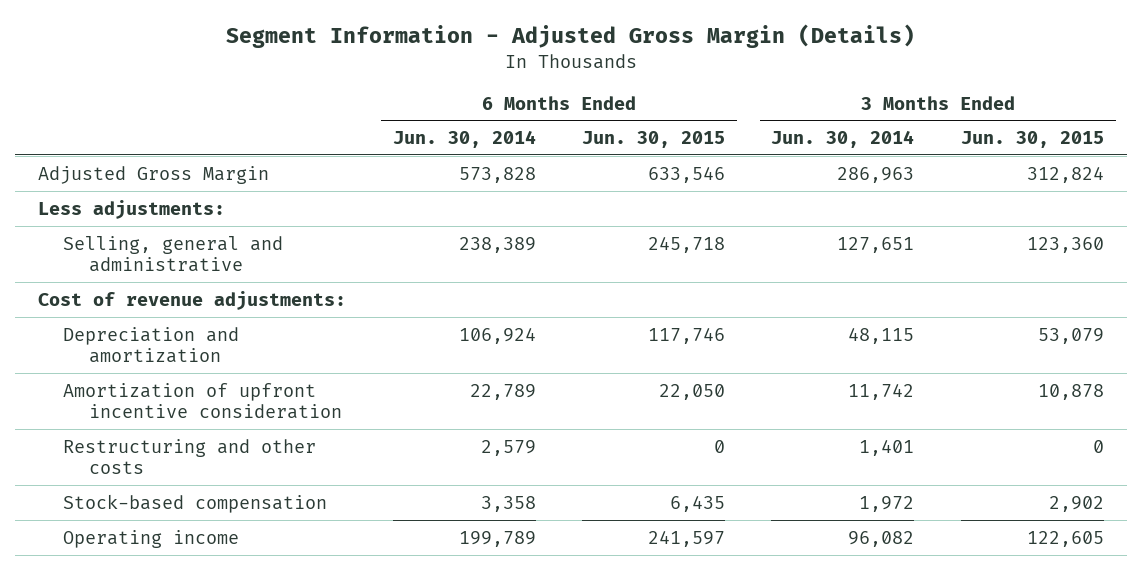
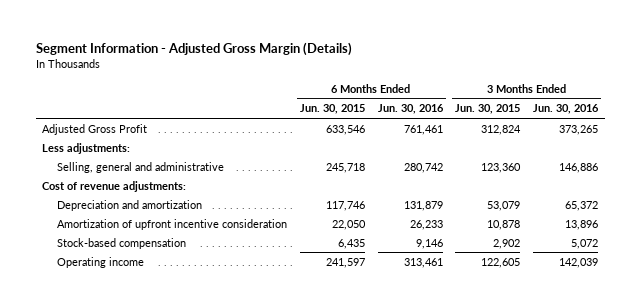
[392,130,536,149] Jun. 30, 2014 -> none
[771,130,915,149] Jun. 30, 2014 -> none
none -> [377,104,444,115] Jun. 30, 2016
none -> [533,104,600,115] Jun. 30, 2016
[38,165,270,184] Adjusted Gross Margin -> [42,123,148,135] Adjusted Gross Profit
[63,438,317,475] Restructuring and other costs -> none

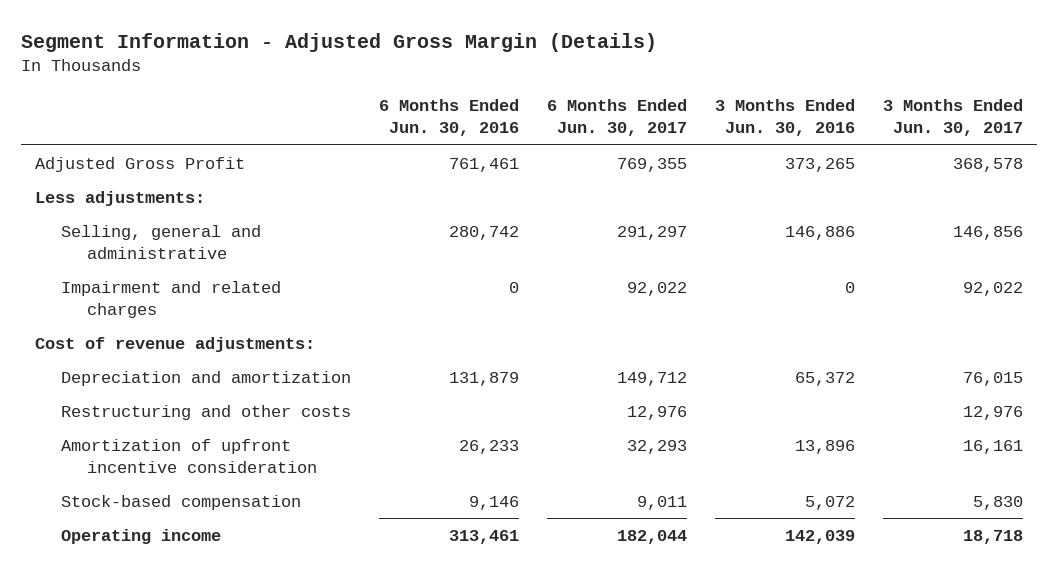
[299,104,365,115] Jun. 30, 2015 -> none
[455,104,521,115] Jun. 30, 2015 -> none
none -> [546,99,687,136] 6 Months Ended Jun. 30, 2017
none -> [882,99,1023,136] 3 Months Ended Jun. 30, 2017
none -> [61,280,282,318] Impairment and related charges
none -> [61,404,352,420] Restructuring and other costs

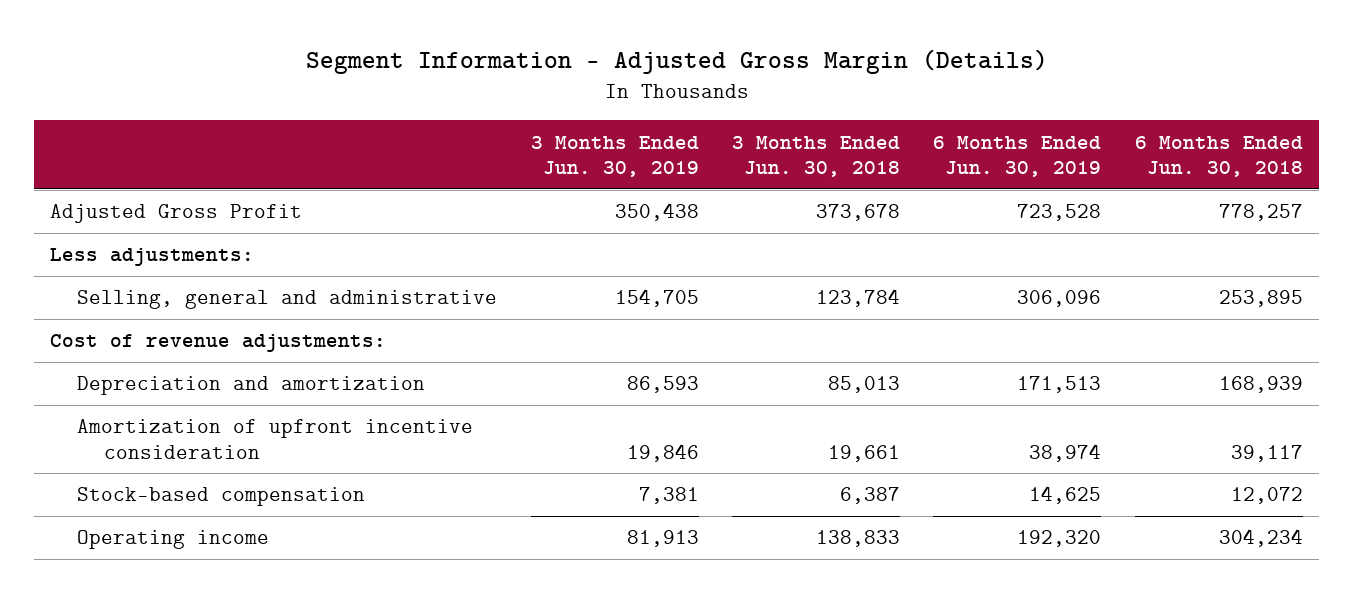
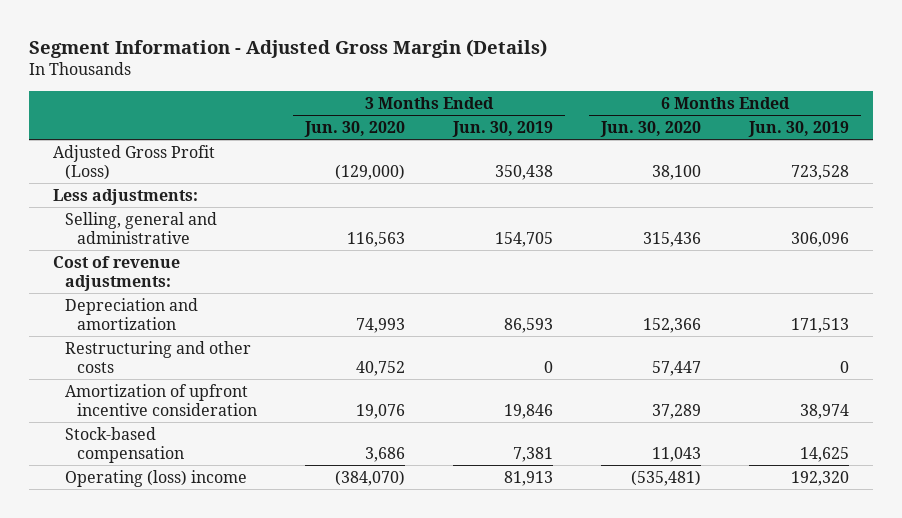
[731,135,900,178] 3 Months Ended Jun. 30, 2018 -> none
[1134,135,1303,178] 6 Months Ended Jun. 30, 2018 -> none
none -> [304,121,406,138] Jun. 30, 2020
none -> [600,121,702,138] Jun. 30, 2020
[50,204,303,224] Adjusted Gross Profit -> [52,144,215,181] Adjusted Gross Profit (Loss)
none -> [65,340,252,374] Restructuring and other costs
[77,530,270,550] Operating income -> [65,469,248,487] Operating (loss) income

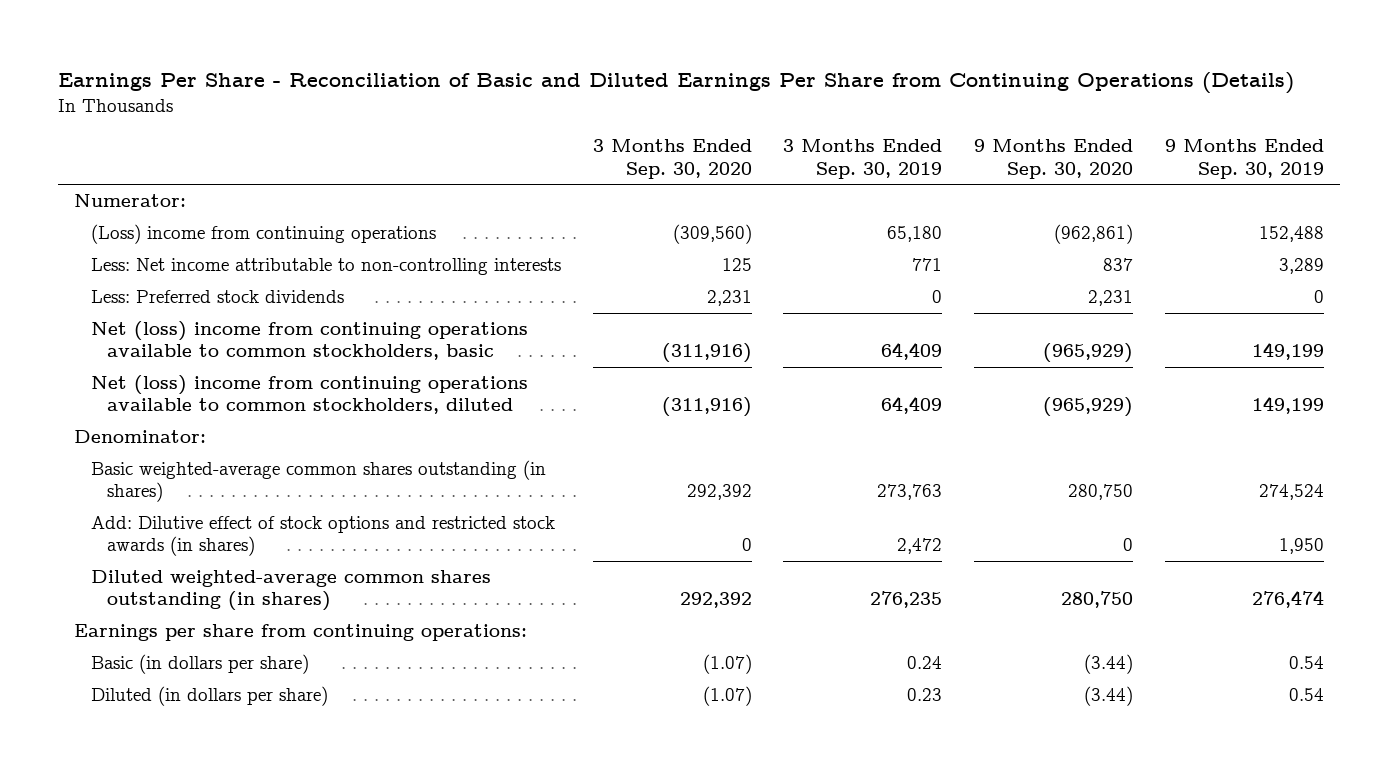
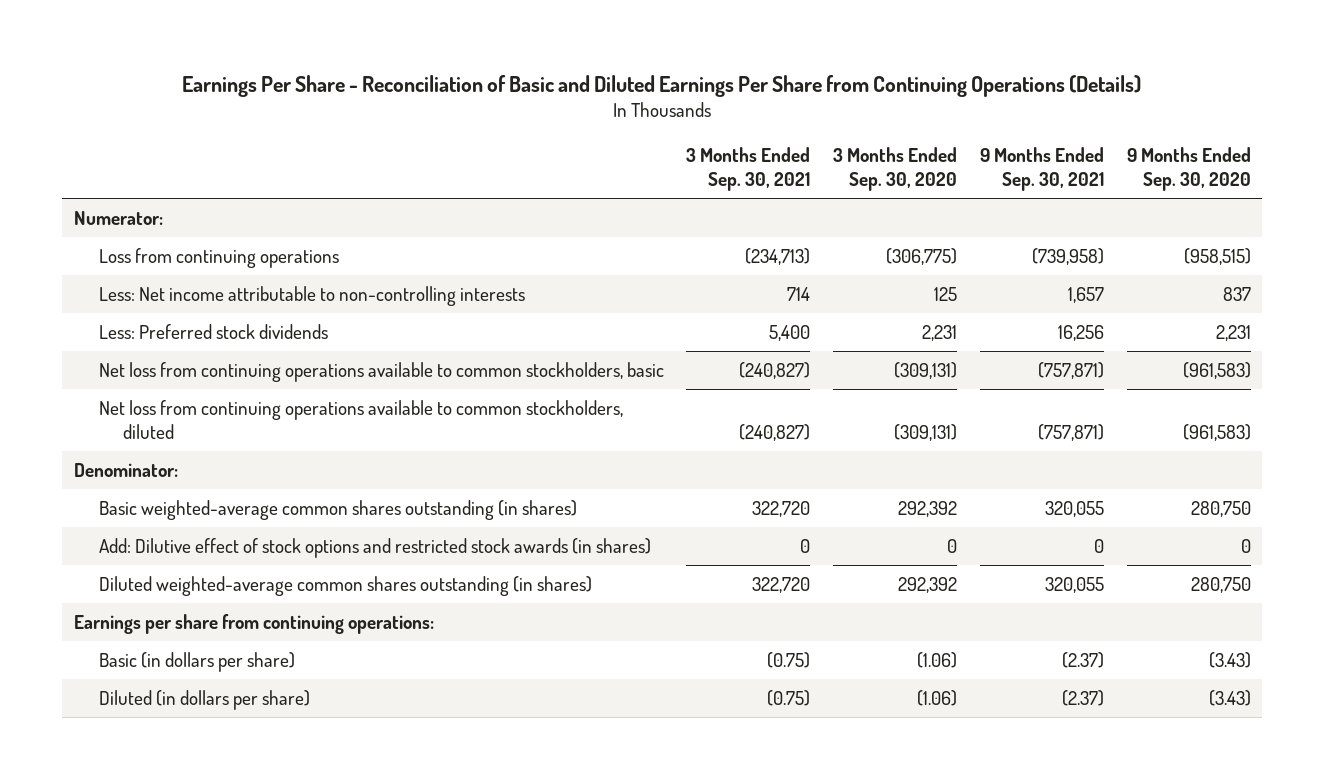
[783,139,943,179] 3 Months Ended Sep. 30, 2019 -> none
[1164,139,1324,179] 9 Months Ended Sep. 30, 2019 -> none
none -> [686,147,811,191] 3 Months Ended Sep. 30, 2021
none -> [980,147,1105,191] 9 Months Ended Sep. 30, 2021
[90,224,436,245] (Loss) income from continuing operations -> [98,248,339,269] Loss from continuing operations
[672,224,752,245] (309,560) -> [886,248,958,266] (306,775)
[1054,224,1134,245] (962,861) -> [1183,248,1251,266] (958,515)
[90,321,528,361] Net (loss) income from continuing operations available to common stockholders, basic -> [98,362,664,383] Net loss from continuing operations available to common stockholders, basic
[661,343,752,364] (311,916) -> [894,362,958,380] (309,131)
[1043,343,1134,364] (965,929) -> [1182,362,1251,380] (961,583)
[90,375,528,415] Net (loss) income from continuing operations available to common stockholders, diluted -> [98,400,623,439] Net loss from continuing operations available to common stockholders, diluted
[661,397,752,418] (311,916) -> [894,423,958,441] (309,131)
[1043,397,1134,418] (965,929) -> [1182,423,1251,441] (961,583)
[702,654,752,675] (1.07) -> [917,652,958,669] (1.06)
[1084,654,1134,675] (3.44) -> [1208,652,1251,669] (3.43)
[702,686,752,707] (1.07) -> [917,690,958,707] (1.06)
[1084,686,1134,707] (3.44) -> [1208,690,1251,707] (3.43)

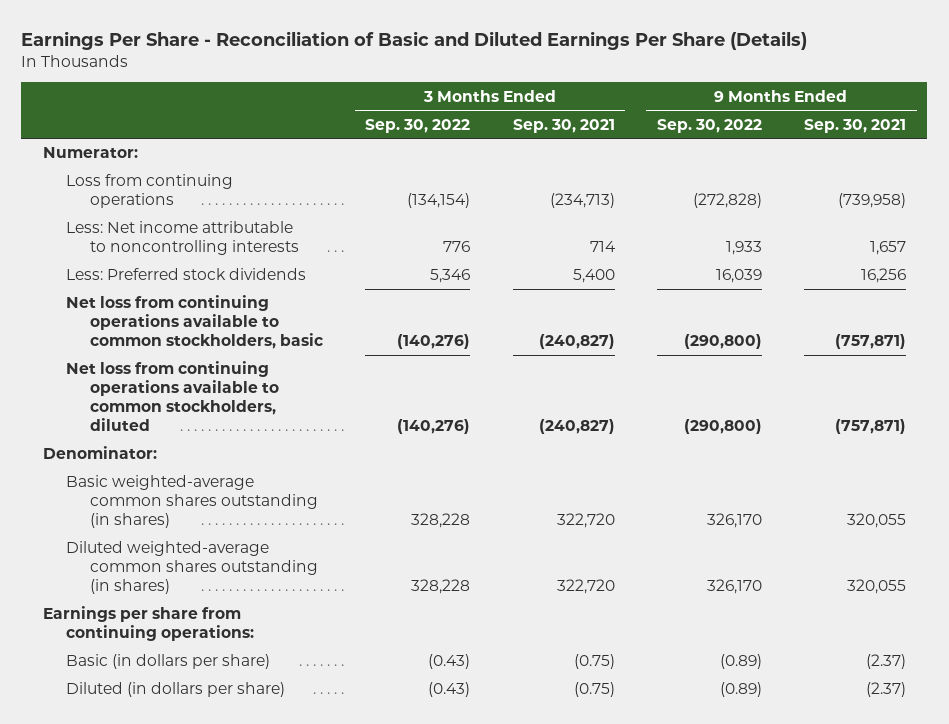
[182,74,1142,97] Earnings Per Share - Reconciliation of Basic and Diluted Earnings Per Share from Continuing Operations (Details) -> [21,30,808,50] Earnings Per Share - Reconciliation of Basic and Diluted Earnings Per Share (Details)
[833,147,958,191] 3 Months Ended Sep. 30, 2020 -> none
[1126,147,1251,191] 9 Months Ended Sep. 30, 2020 -> none
none -> [365,118,471,133] Sep. 30, 2022
none -> [656,118,762,133] Sep. 30, 2022
[98,286,525,307] Less: Net income attributable to non-controlling interests -> [66,221,299,256] Less: Net income attributable to noncontrolling interests
[98,538,651,559] Add: Dilutive effect of stock options and restricted stock awards (in shares) -> none

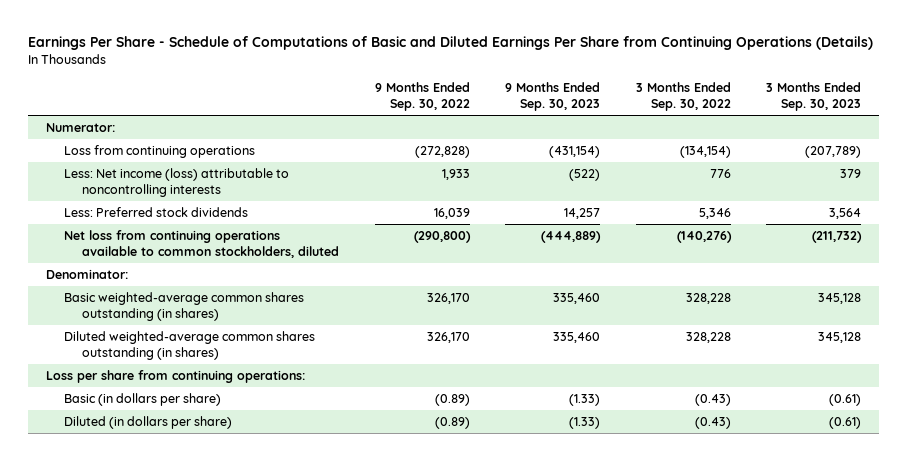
[21,30,808,50] Earnings Per Share - Reconciliation of Basic and Diluted Earnings Per Share (Details) -> [28,36,874,51] Earnings Per Share - Schedule of Computations of Basic and Diluted Earnings Per Share from Continuing Operations (Details)
[512,118,615,133] Sep. 30, 2021 -> none
[804,118,907,133] Sep. 30, 2021 -> none
none -> [505,82,601,112] 9 Months Ended Sep. 30, 2023
none -> [766,82,862,112] 3 Months Ended Sep. 30, 2023
[66,221,299,256] Less: Net income attributable to noncontrolling interests -> [63,167,289,197] Less: Net income (loss) attributable to noncontrolling interests
[66,295,323,350] Net loss from continuing operations available to common stockholders, basic -> none
[42,606,255,642] Earnings per share from continuing operations: -> [45,369,305,383] Loss per share from continuing operations:

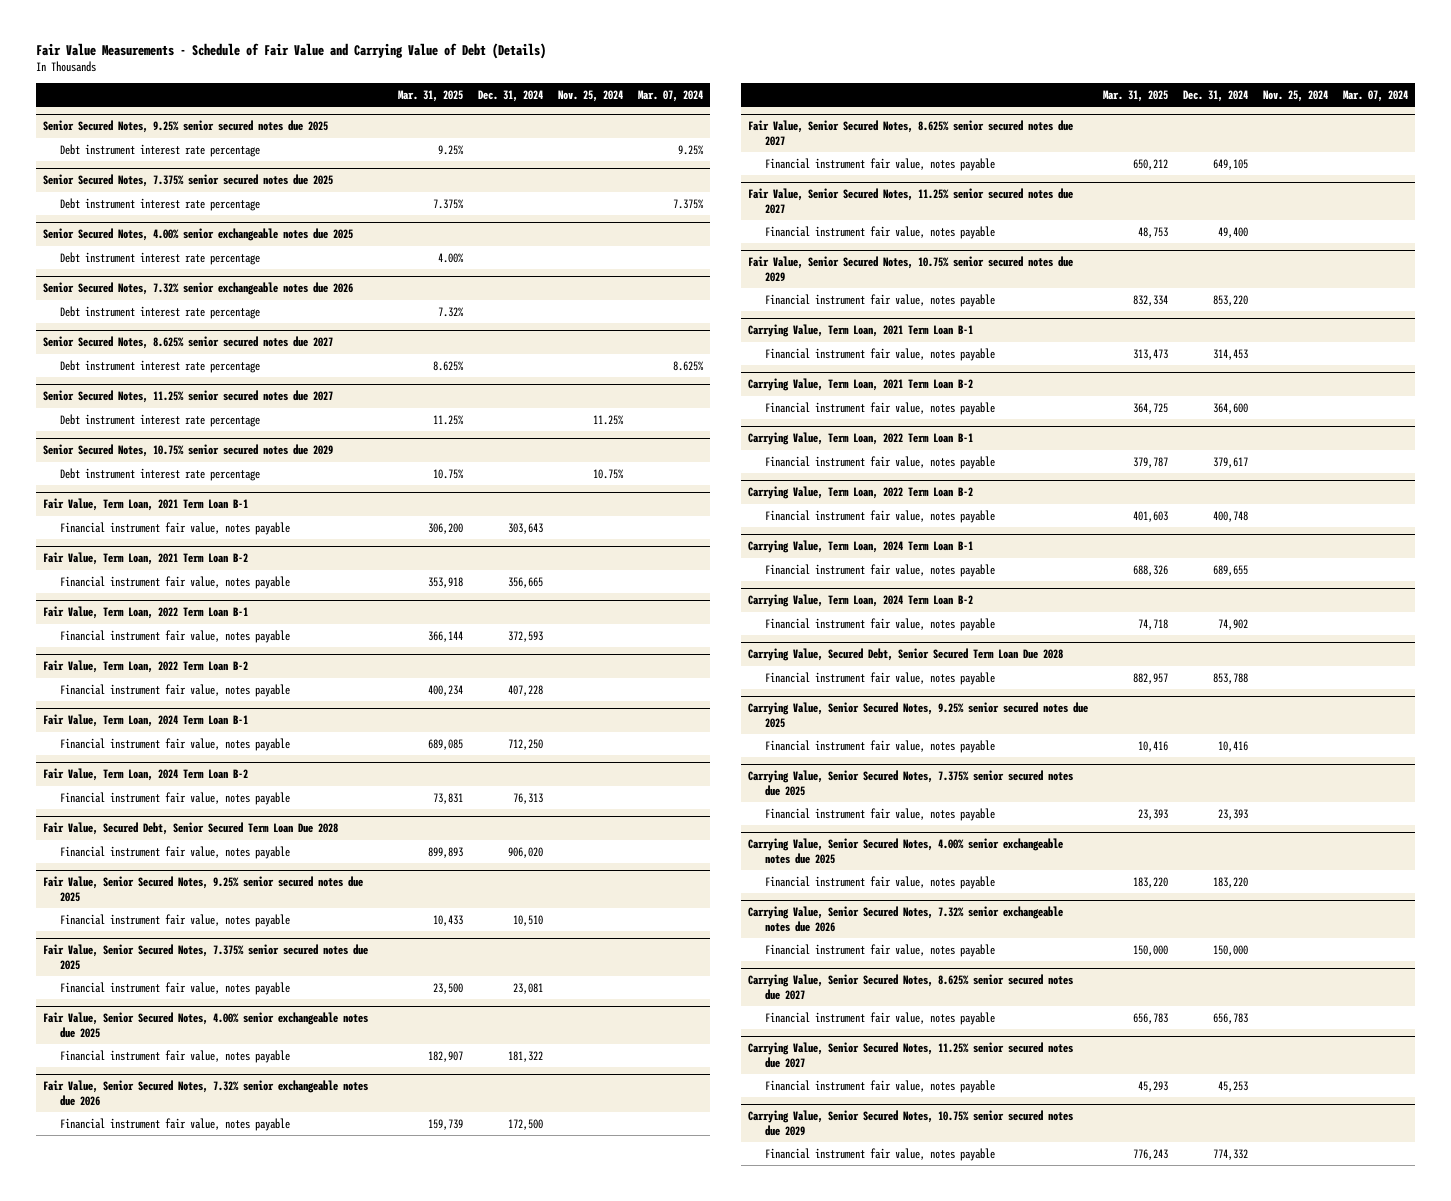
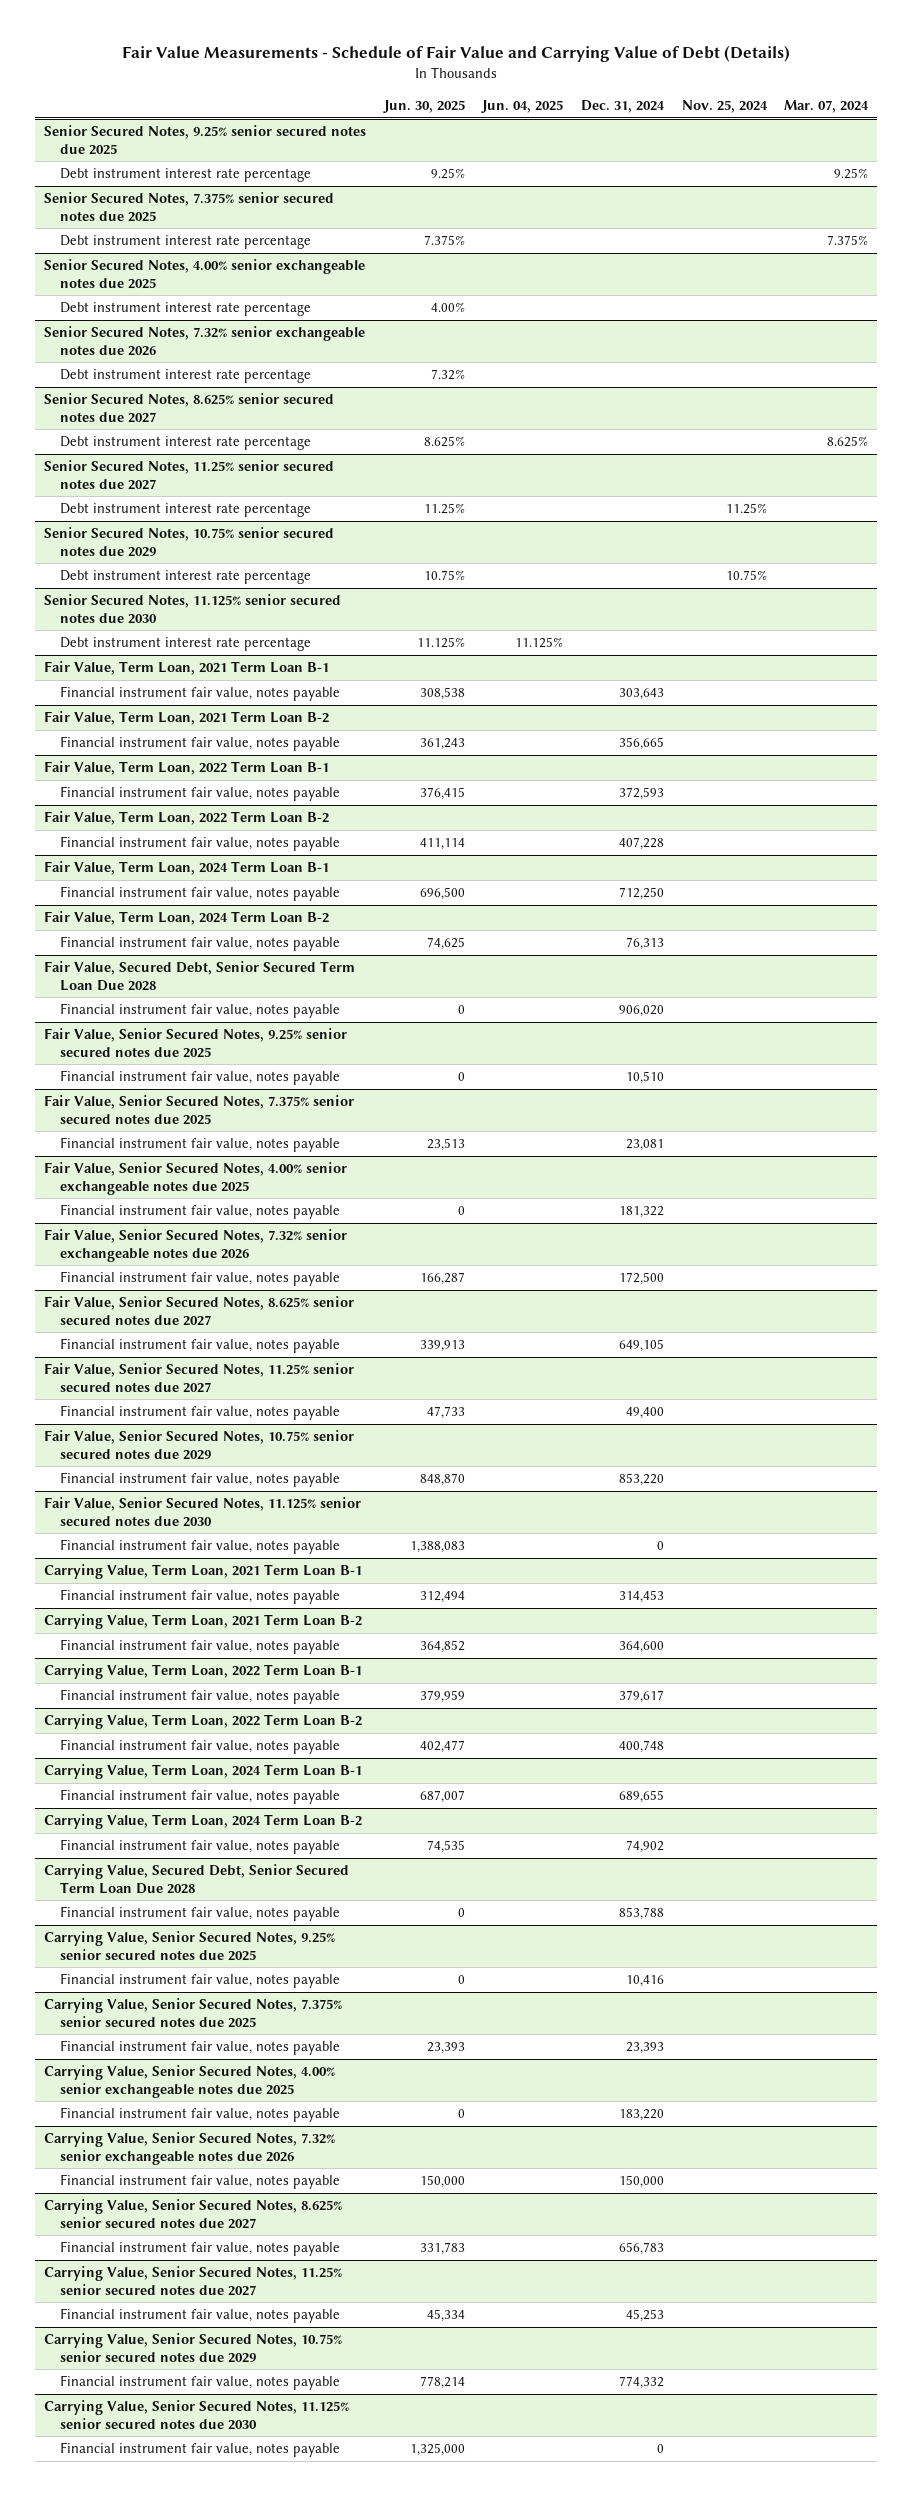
[398,89,464,102] Mar. 31, 2025 -> none
none -> [382,99,465,113] Jun. 30, 2025
none -> [481,99,564,113] Jun. 04, 2025
none -> [44,594,342,624] Senior Secured Notes, 11.125% senior secured notes due 2030
none -> [60,637,312,652] Debt instrument interest rate percentage
none -> [44,1497,362,1527] Fair Value, Senior Secured Notes, 11.125% senior secured notes due 2030
none -> [60,1539,341,1555] Financial instrument fair value, notes payable
none -> [44,2400,350,2430] Carrying Value, Senior Secured Notes, 11.125% senior secured notes due 2030
none -> [60,2442,341,2458] Financial instrument fair value, notes payable

